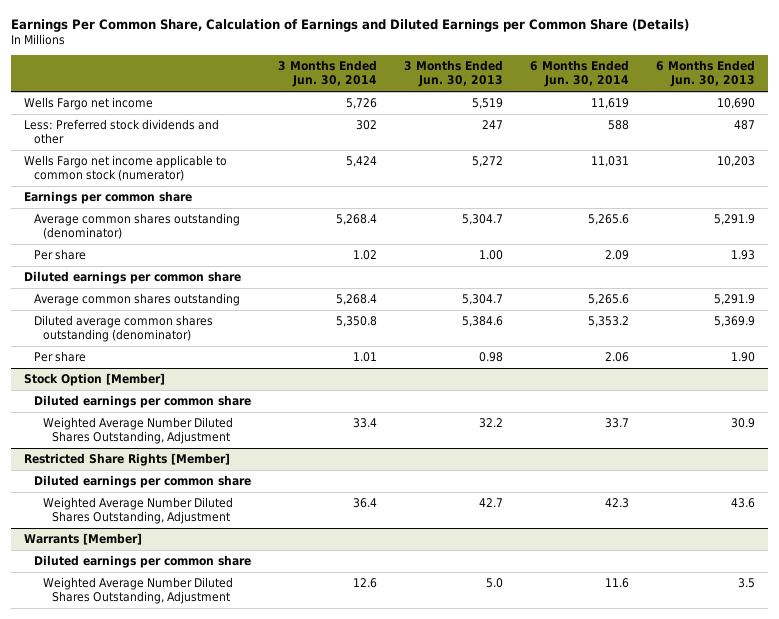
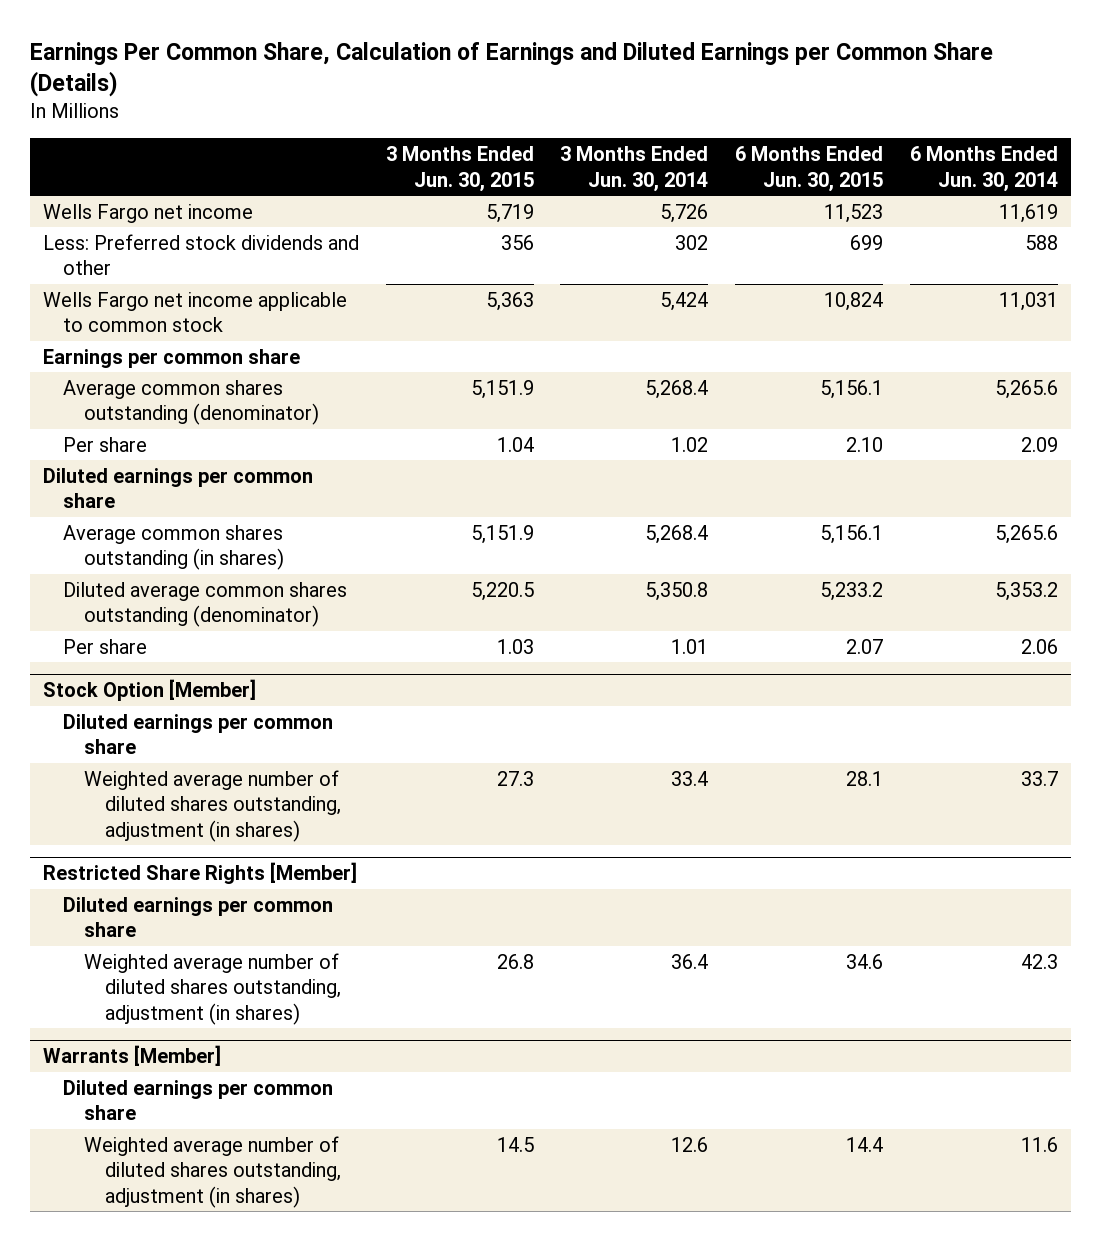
[403,60,503,88] 3 Months Ended Jun. 30, 2013 -> none
[655,60,755,88] 6 Months Ended Jun. 30, 2013 -> none
none -> [385,146,534,192] 3 Months Ended Jun. 30, 2015
none -> [735,146,884,192] 6 Months Ended Jun. 30, 2015
[24,155,228,182] Wells Fargo net income applicable to common stock (numerator) -> [42,291,347,333] Wells Fargo net income applicable to common stock
[33,293,240,307] Average common shares outstanding -> [63,524,285,571] Average common shares outstanding (in shares)
[42,417,233,445] Weighted Average Number Diluted Shares Outstanding, Adjustment -> [84,769,341,842] Weighted average number of diluted shares outstanding, adjustment (in shares)
[42,497,233,525] Weighted Average Number Diluted Shares Outstanding, Adjustment -> [84,952,341,1025] Weighted average number of diluted shares outstanding, adjustment (in shares)
[42,577,233,605] Weighted Average Number Diluted Shares Outstanding, Adjustment -> [84,1135,341,1208] Weighted average number of diluted shares outstanding, adjustment (in shares)

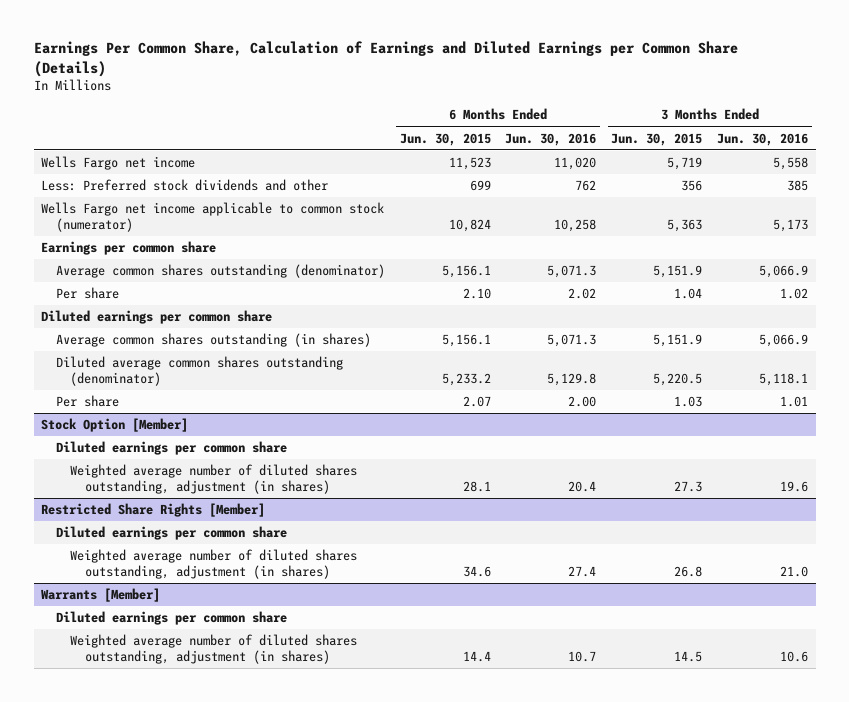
[560,146,709,192] 3 Months Ended Jun. 30, 2014 -> none
[910,146,1059,192] 6 Months Ended Jun. 30, 2014 -> none
none -> [505,132,597,146] Jun. 30, 2016
none -> [717,132,809,146] Jun. 30, 2016
[42,291,347,333] Wells Fargo net income applicable to common stock -> [41,202,385,233] Wells Fargo net income applicable to common stock (numerator)

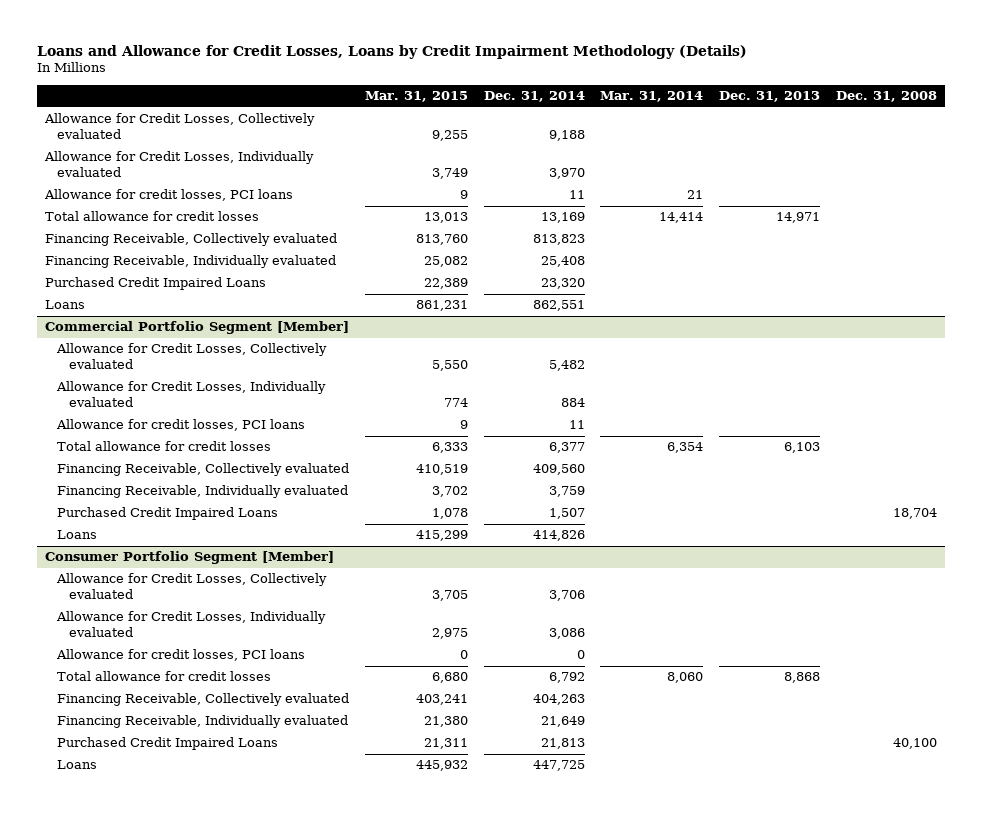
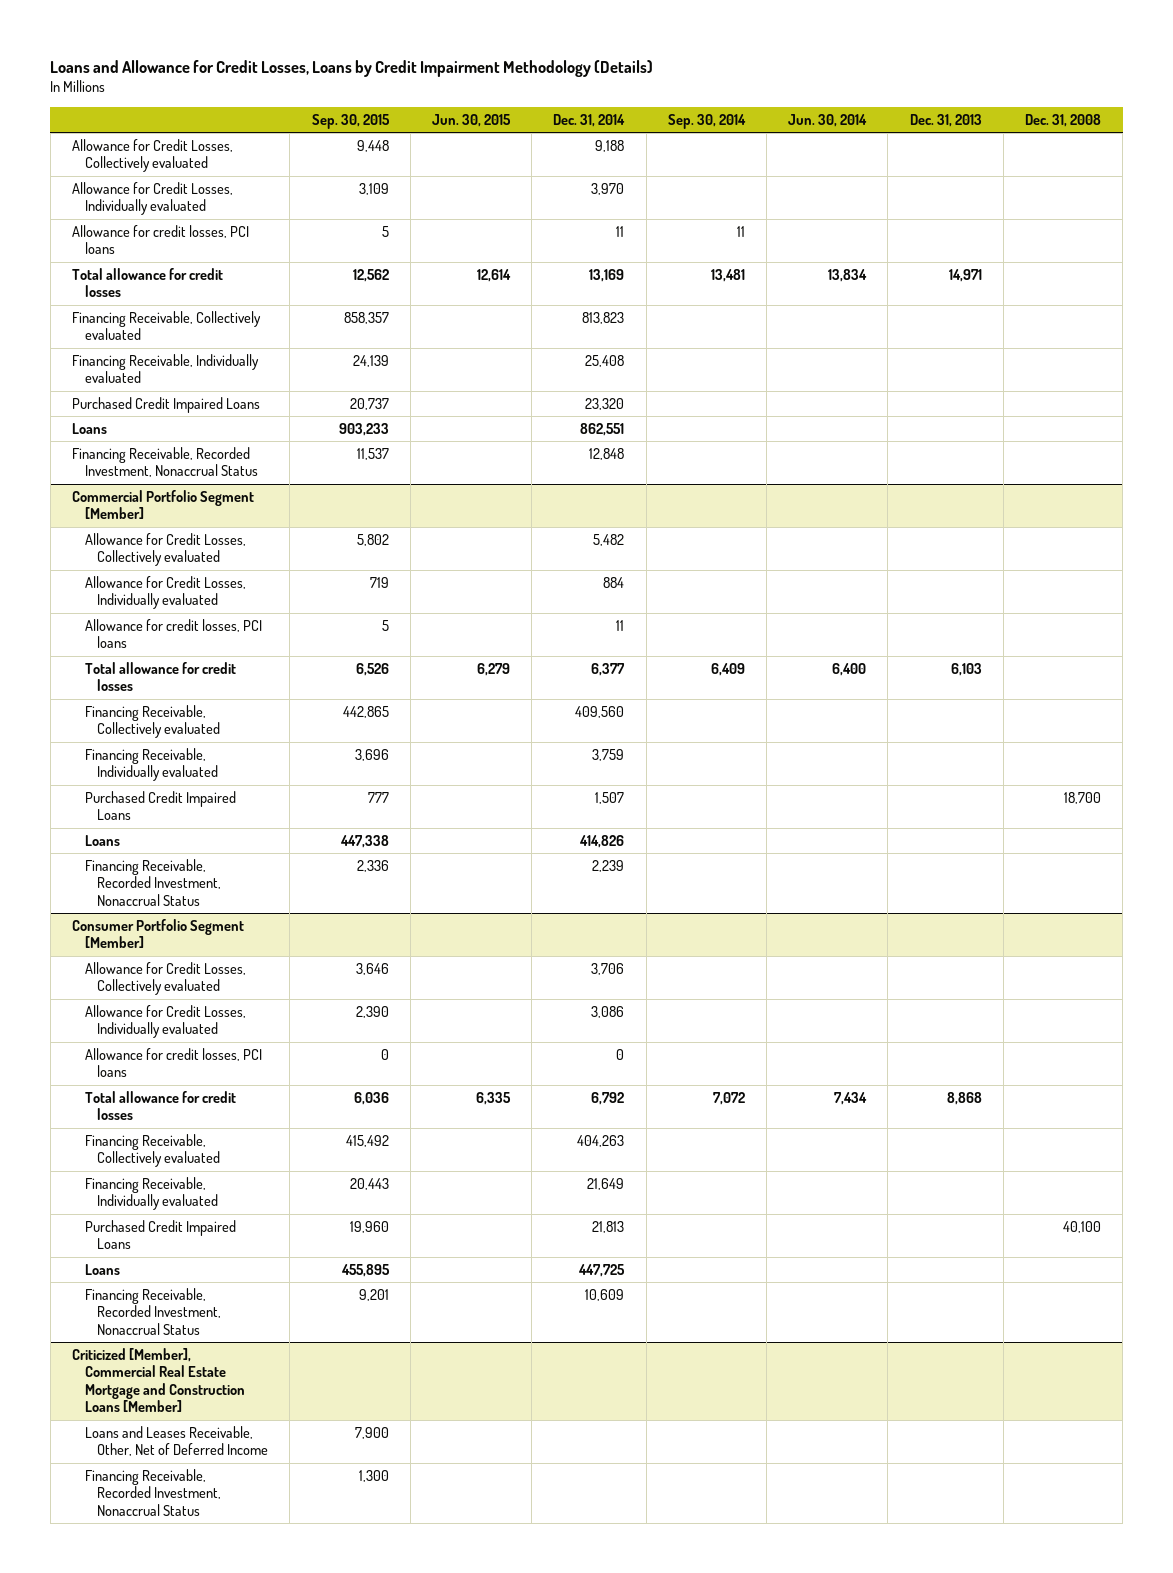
[364,91,468,103] Mar. 31, 2015 -> none
[600,91,704,103] Mar. 31, 2014 -> none
none -> [311,113,390,129] Sep. 30, 2015
none -> [431,113,511,127] Jun. 30, 2015
none -> [667,113,746,129] Sep. 30, 2014
none -> [788,113,868,127] Jun. 30, 2014
none -> [72,446,258,478] Financing Receivable, Recorded Investment, Nonaccrual Status
[893,508,938,520] 18,704 -> [1063,791,1101,804] 18,700
none -> [84,858,222,906] Financing Receivable, Recorded Investment, Nonaccrual Status
none -> [84,1287,222,1335] Financing Receivable, Recorded Investment, Nonaccrual Status
none -> [72,1347,245,1413] Criticized [Member], Commercial Real Estate Mortgage and Construction Loans [Member]
none -> [84,1425,269,1457] Loans and Leases Receivable, Other, Net of Deferred Income
none -> [84,1468,222,1516] Financing Receivable, Recorded Investment, Nonaccrual Status

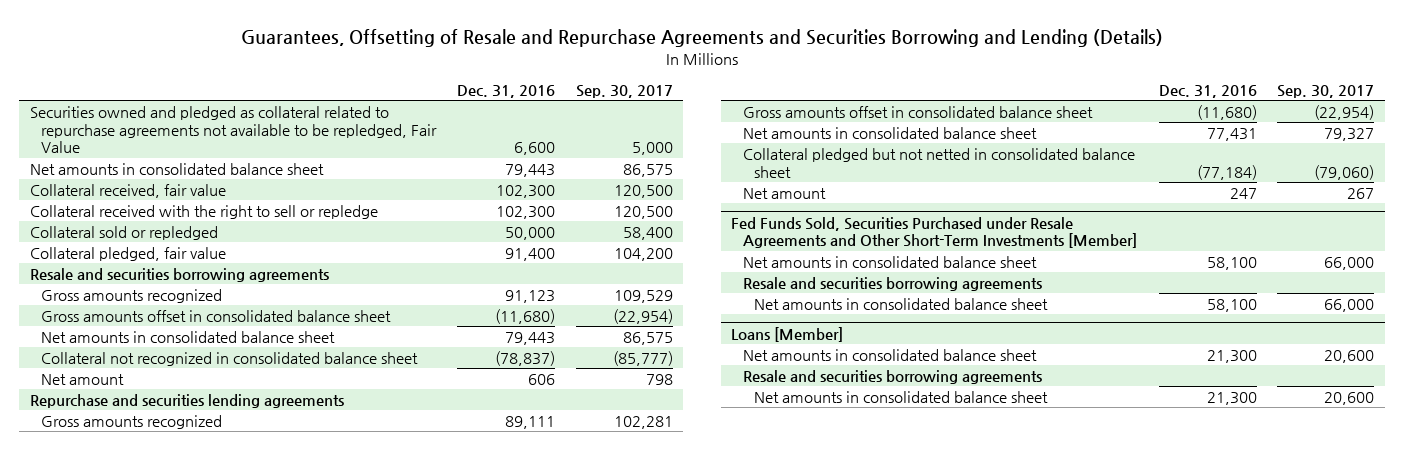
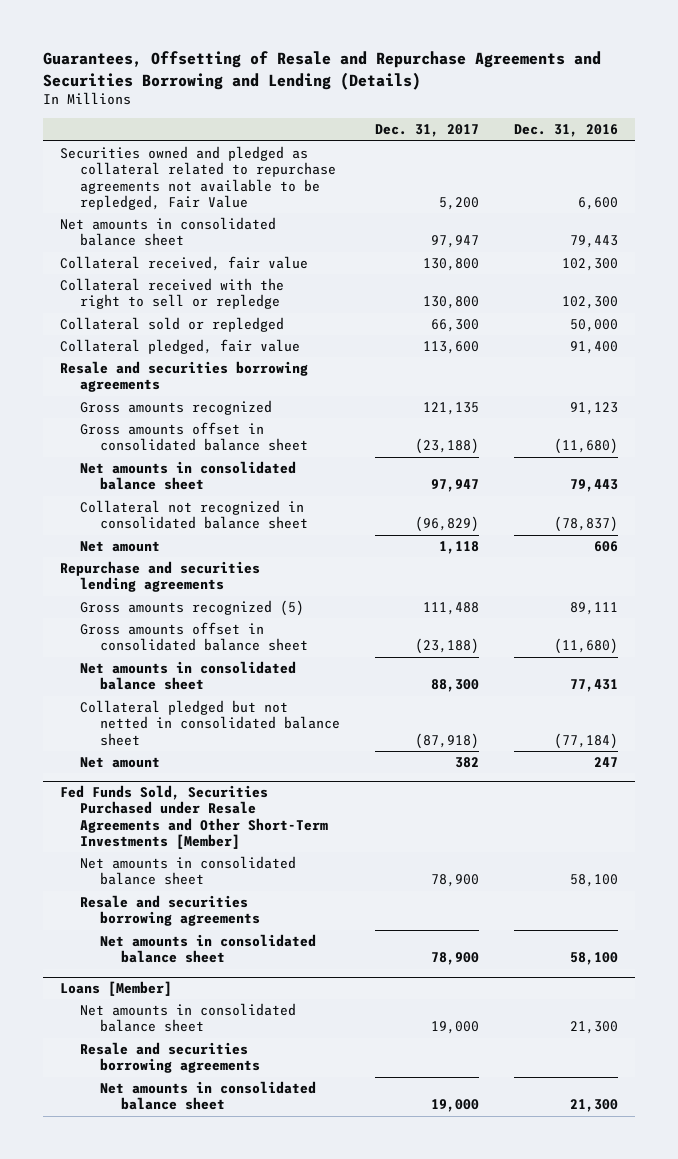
[575,84,673,98] Sep. 30, 2017 -> none
none -> [375,124,480,138] Dec. 31, 2017
[41,415,223,430] Gross amounts recognized -> [80,600,305,617] Gross amounts recognized (5)

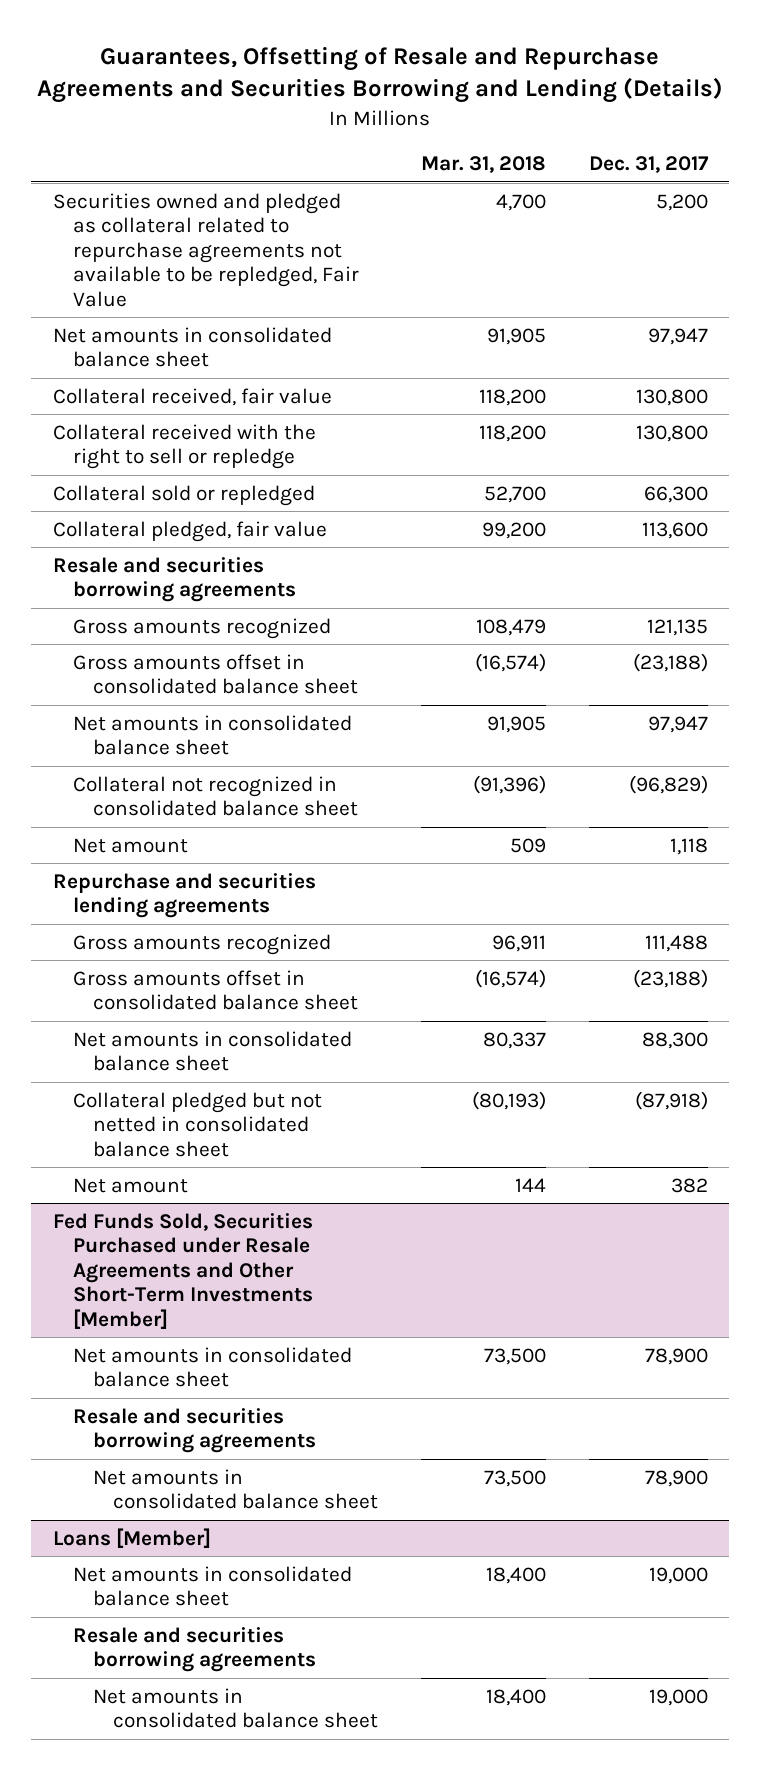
[513,124,618,138] Dec. 31, 2016 -> none
none -> [420,156,546,174] Mar. 31, 2018
[80,600,305,617] Gross amounts recognized (5) -> [72,933,331,955] Gross amounts recognized

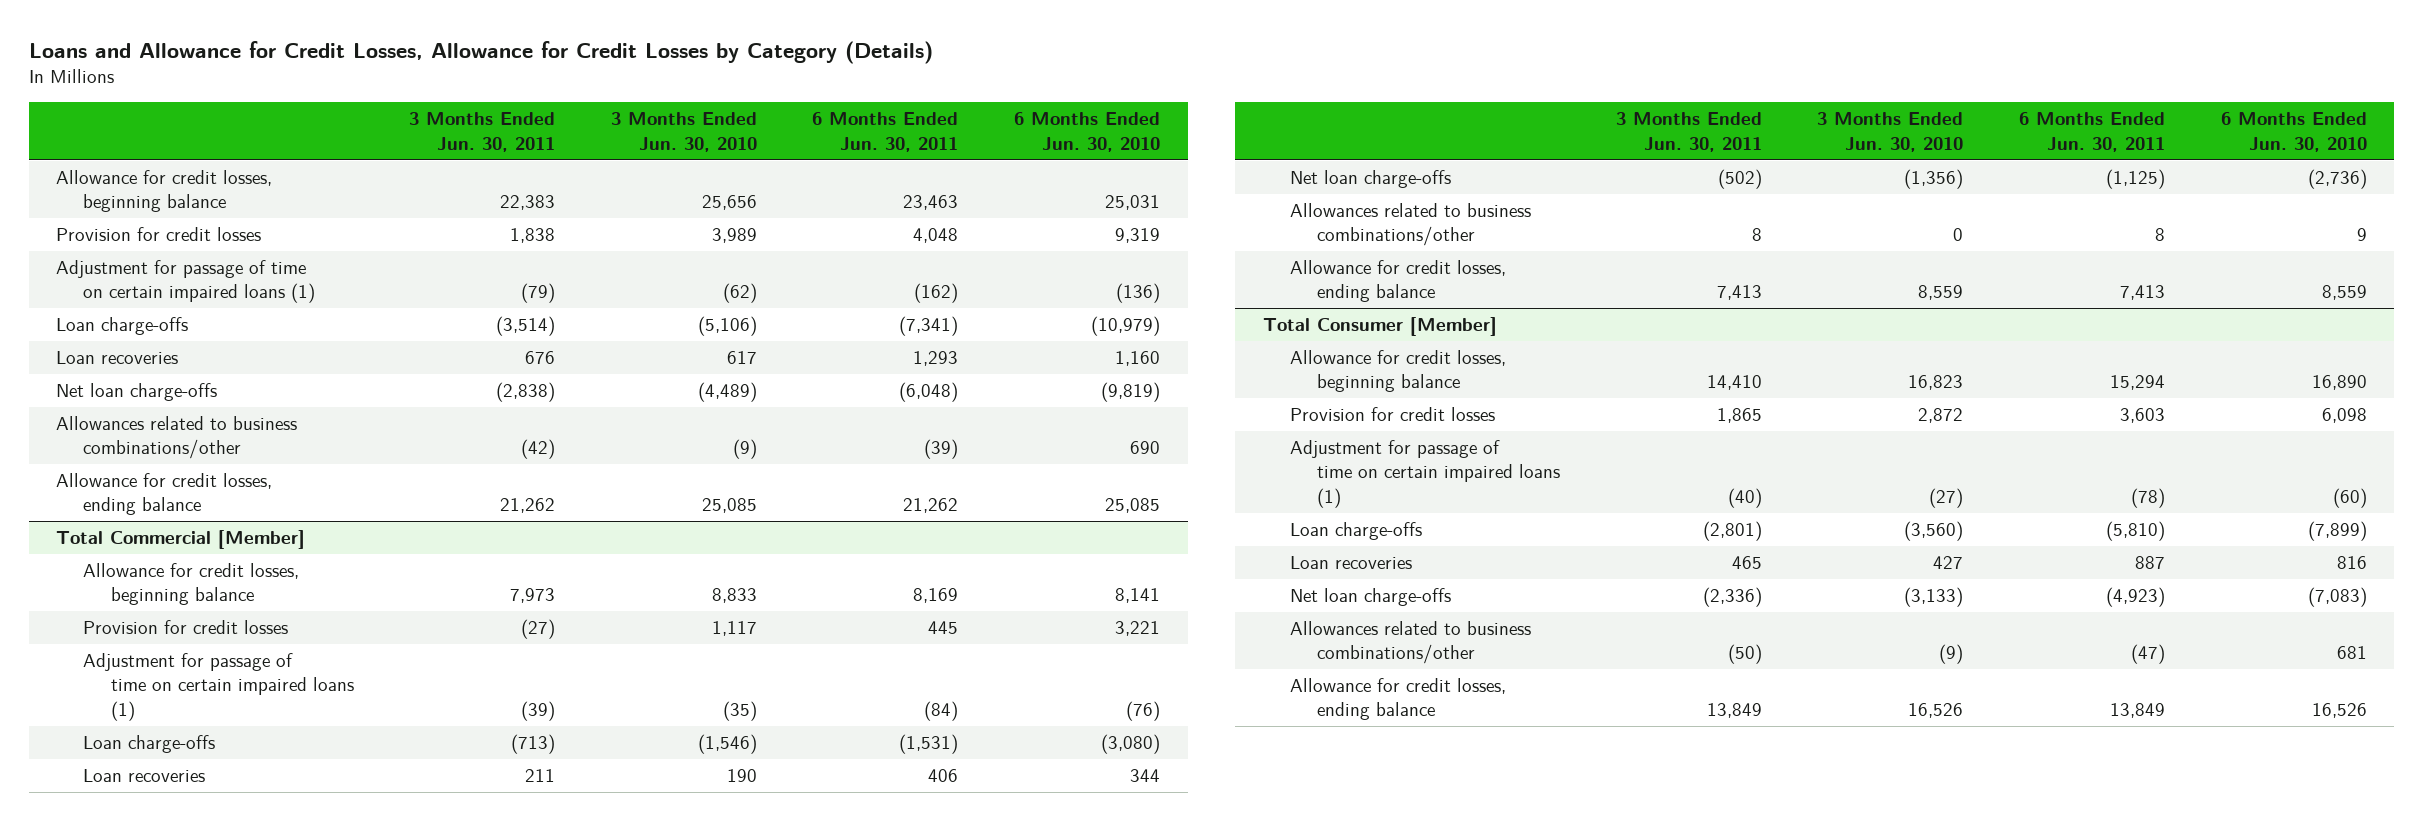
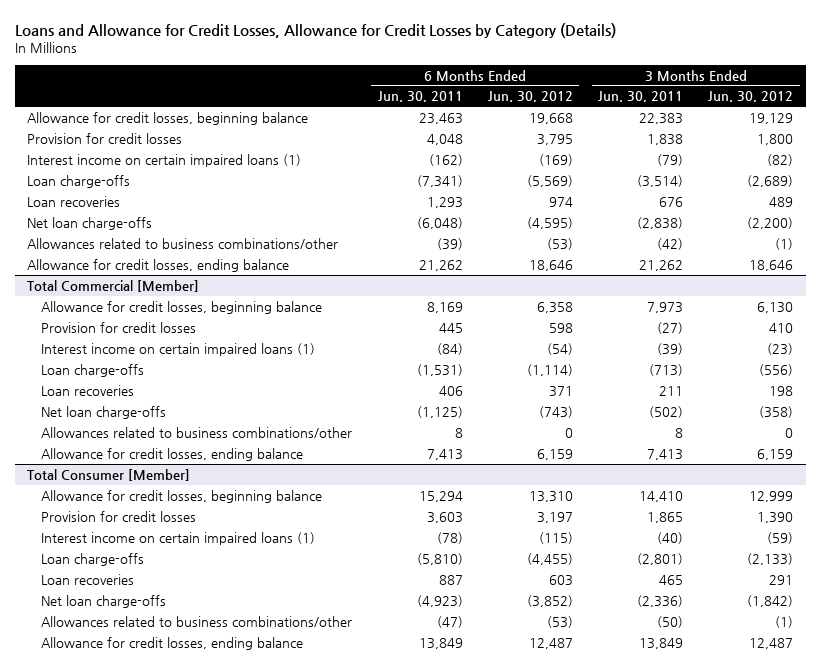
[610,112,757,152] 3 Months Ended Jun. 30, 2010 -> none
[1014,112,1161,152] 6 Months Ended Jun. 30, 2010 -> none
none -> [487,91,573,103] Jun. 30, 2012
none -> [708,91,794,103] Jun. 30, 2012
[56,260,316,304] Adjustment for passage of time on certain impaired loans (1) -> [27,153,302,167] Interest income on certain impaired loans (1)
[83,653,354,721] Adjustment for passage of time on certain impaired loans (1) -> [41,342,316,356] Interest income on certain impaired loans (1)
[1289,440,1561,508] Adjustment for passage of time on certain impaired loans (1) -> [41,531,316,545] Interest income on certain impaired loans (1)

